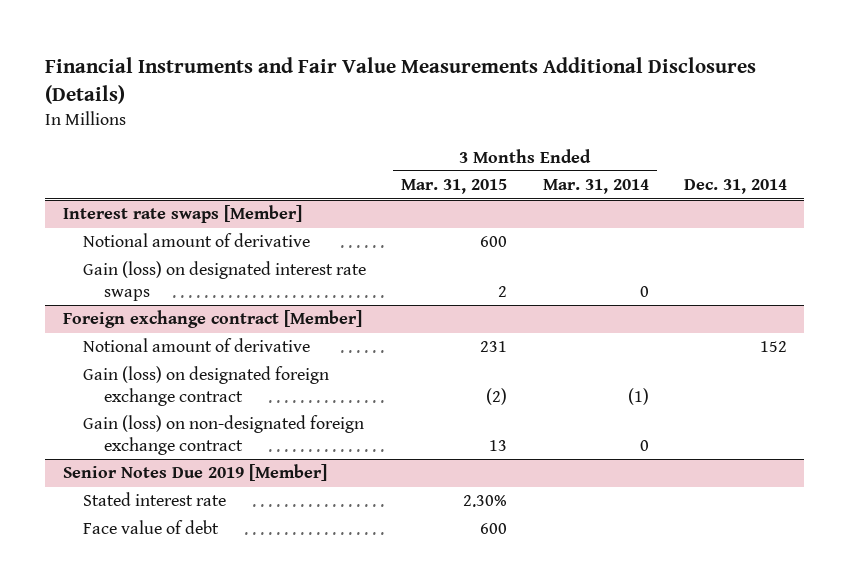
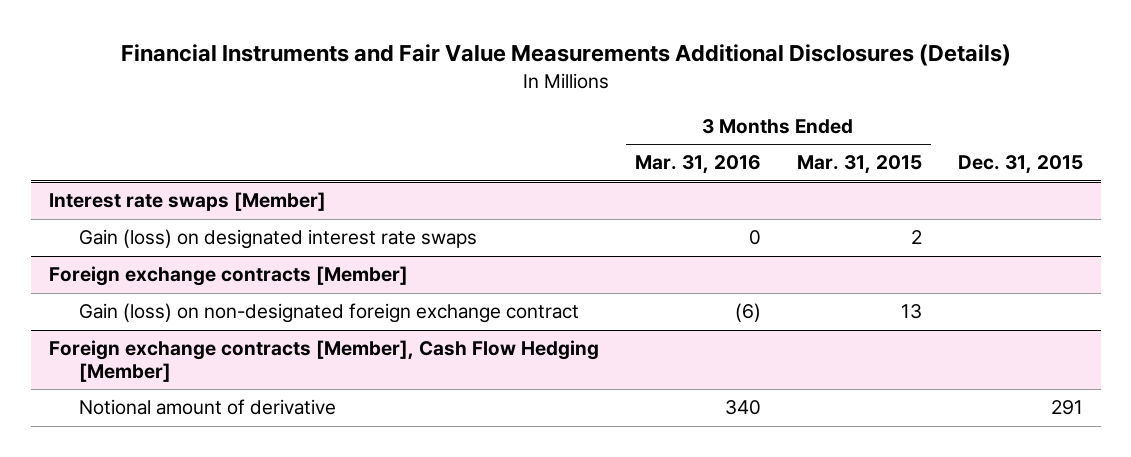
[542,179,649,195] Mar. 31, 2014 -> none
[683,179,787,195] Dec. 31, 2014 -> none
none -> [634,155,761,175] Mar. 31, 2016
none -> [957,155,1083,175] Dec. 31, 2015
[83,233,311,248] Notional amount of derivative -> none
[83,338,311,353] Notional amount of derivative -> none
[83,366,330,407] Gain (loss) on designated foreign exchange contract -> none
[63,310,363,329] Foreign exchange contract [Member] -> [48,266,408,287] Foreign exchange contracts [Member]
[63,464,328,482] Senior Notes Due 2019 [Member] -> none
[83,492,227,507] Stated interest rate -> none
[83,520,220,535] Face value of debt -> none
none -> [48,340,599,382] Foreign exchange contracts [Member], Cash Flow Hedging [Member]
none -> [79,399,337,416] Notional amount of derivative

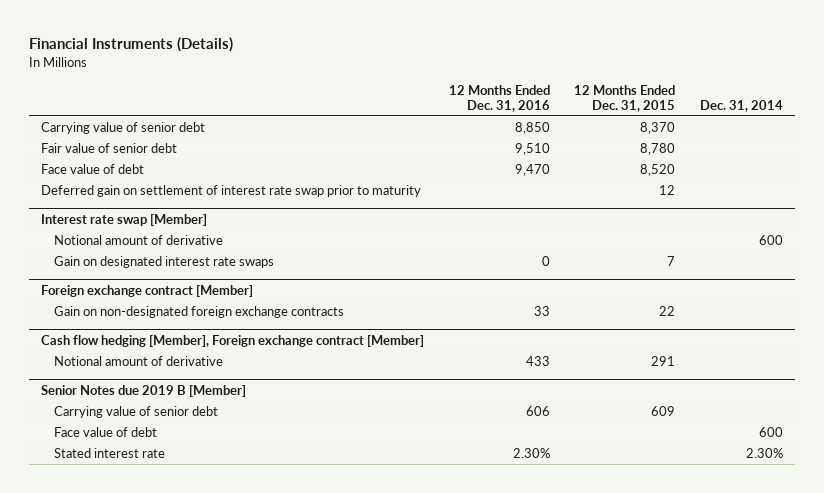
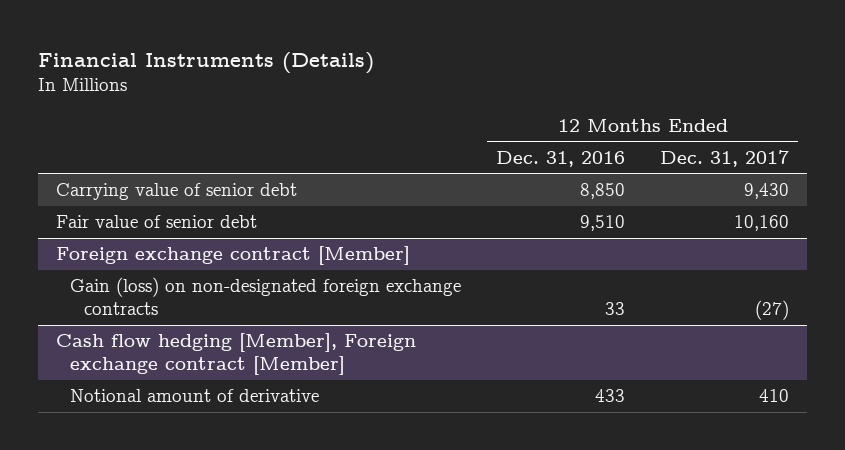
[574,84,676,112] 12 Months Ended Dec. 31, 2015 -> none
[699,99,783,112] Dec. 31, 2014 -> none
none -> [660,149,790,167] Dec. 31, 2017
[41,164,145,175] Face value of debt -> none
[41,185,422,198] Deferred gain on settlement of interest rate swap prior to maturity -> none
[41,213,208,226] Interest rate swap [Member] -> none
[53,235,223,246] Notional amount of derivative -> none
[53,256,274,269] Gain on designated interest rate swaps -> none
[53,306,344,319] Gain on non-designated foreign exchange contracts -> [69,277,461,316] Gain (loss) on non-designated foreign exchange contracts
[41,384,247,397] Senior Notes due 2019 B [Member] -> none
[53,406,218,419] Carrying value of senior debt -> none
[53,427,157,438] Face value of debt -> none
[53,448,165,459] Stated interest rate -> none

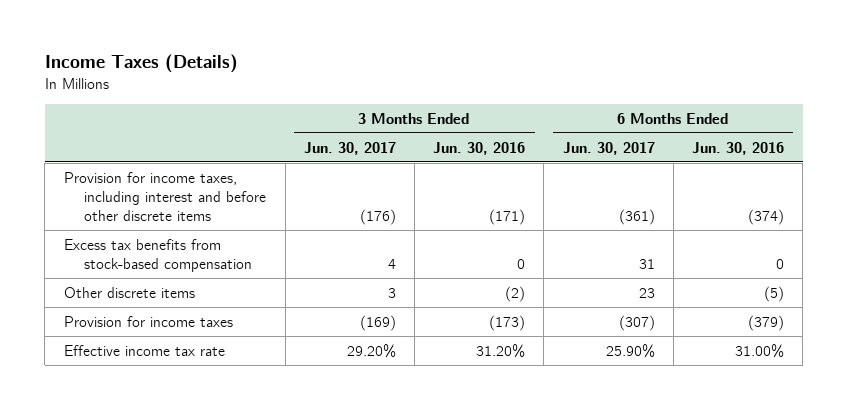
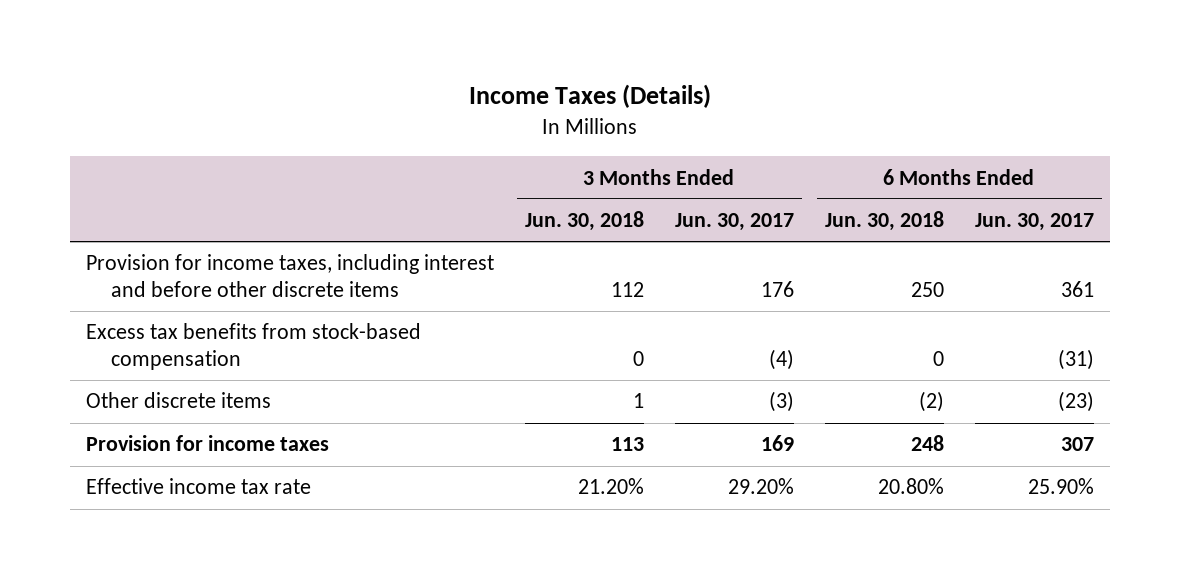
[433,141,526,155] Jun. 30, 2016 -> none
[692,141,785,155] Jun. 30, 2016 -> none
none -> [524,211,644,232] Jun. 30, 2018
none -> [824,211,944,232] Jun. 30, 2018
[359,209,396,226] (176) -> [760,281,794,298] 176
[618,209,655,226] (361) -> [1060,281,1094,298] 361
[387,258,396,269] 4 -> [768,349,794,371] (4)
[638,258,655,269] 31 -> [1057,349,1094,371] (31)
[387,287,396,298] 3 -> [768,391,794,413] (3)
[638,287,655,298] 23 -> [1057,391,1094,413] (23)
[359,314,396,331] (169) -> [760,435,794,452] 169
[618,314,655,331] (307) -> [1060,437,1094,452] 307

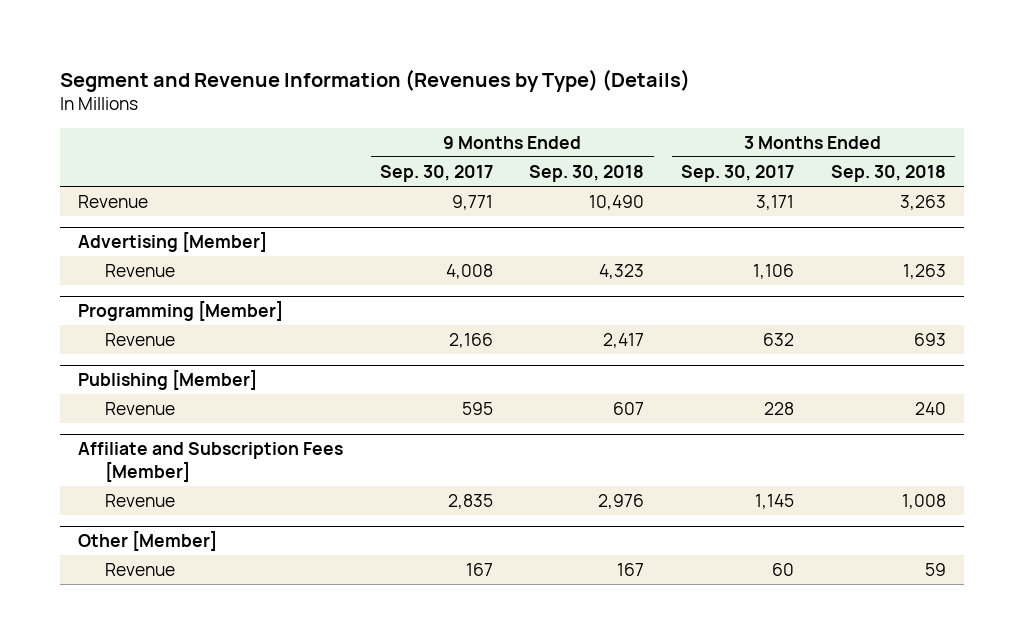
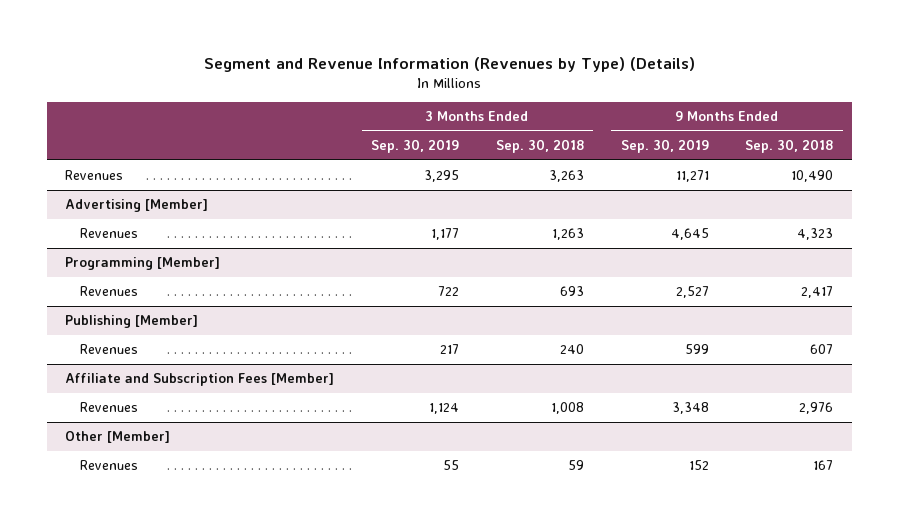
[379,164,493,182] Sep. 30, 2017 -> none
[680,164,794,182] Sep. 30, 2017 -> none
none -> [370,139,459,154] Sep. 30, 2019
none -> [620,139,709,154] Sep. 30, 2019
[78,194,149,208] Revenue -> [65,170,124,181] Revenues
[105,263,176,277] Revenue -> [80,228,139,239] Revenues
[105,332,176,346] Revenue -> [80,286,139,297] Revenues
[105,401,176,415] Revenue -> [80,344,139,355] Revenues
[105,493,176,507] Revenue -> [80,402,139,413] Revenues
[105,562,176,576] Revenue -> [80,460,139,471] Revenues

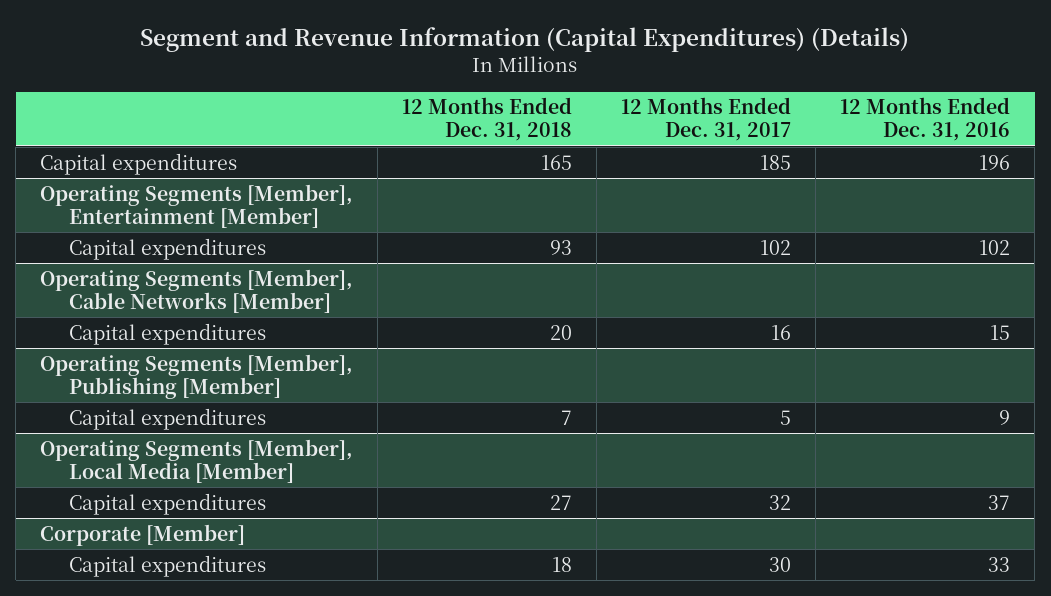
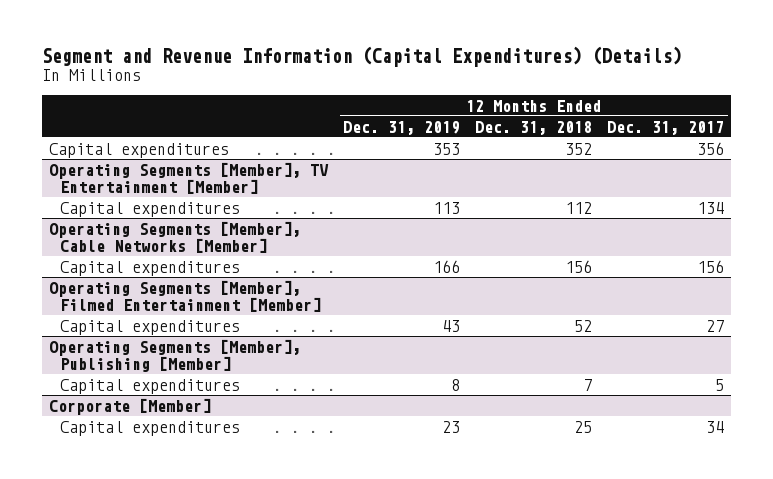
[840,97,1011,142] 12 Months Ended Dec. 31, 2016 -> none
none -> [343,120,461,135] Dec. 31, 2019
[541,154,573,170] 165 -> [565,142,593,155] 352
[760,154,792,170] 185 -> [697,141,725,155] 356
[40,183,354,228] Operating Segments [Member], Entertainment [Member] -> [49,161,330,195] Operating Segments [Member], TV Entertainment [Member]
[550,239,573,255] 93 -> [565,201,593,214] 112
[760,239,792,255] 102 -> [697,201,725,214] 134
[550,324,573,340] 20 -> [565,259,593,273] 156
[771,324,792,340] 16 -> [697,259,725,273] 156
none -> [49,279,321,313] Operating Segments [Member], Filmed Entertainment [Member]
none -> [59,319,240,335] Capital expenditures
[40,438,354,483] Operating Segments [Member], Local Media [Member] -> none
[69,492,267,515] Capital expenditures -> none
[552,556,573,572] 18 -> [574,420,593,433] 25
[769,556,792,572] 30 -> [706,420,725,433] 34

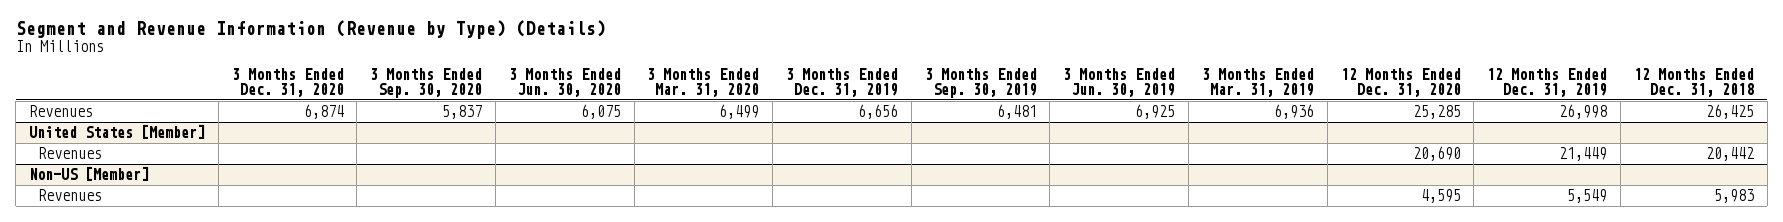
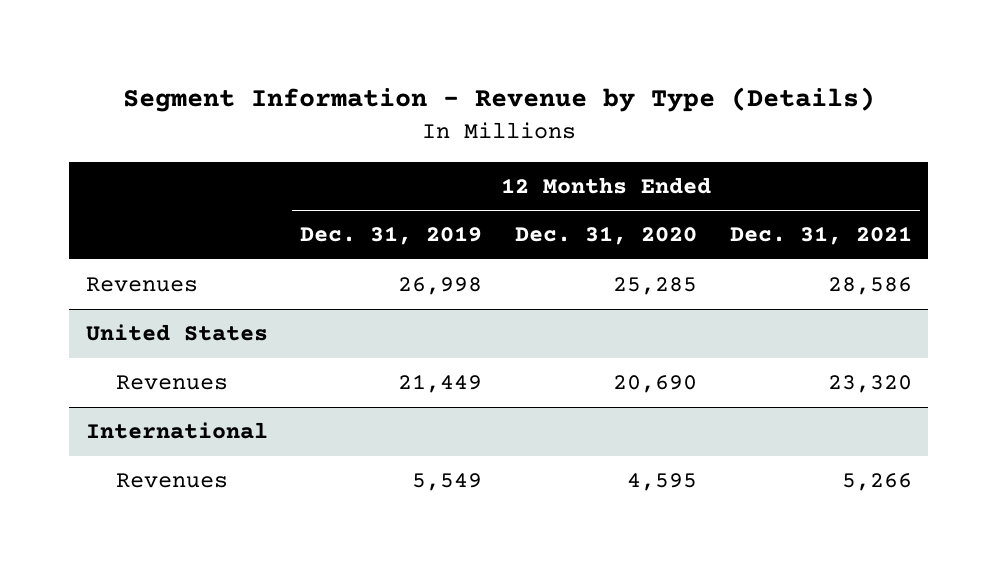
[15,19,606,39] Segment and Revenue Information (Revenue by Type) (Details) -> [122,87,875,113] Segment Information - Revenue by Type (Details)
[231,68,344,97] 3 Months Ended Dec. 31, 2020 -> none
[370,68,483,98] 3 Months Ended Sep. 30, 2020 -> none
[508,68,621,97] 3 Months Ended Jun. 30, 2020 -> none
[647,68,760,97] 3 Months Ended Mar. 31, 2020 -> none
[786,68,899,97] 3 Months Ended Dec. 31, 2019 -> none
[924,68,1037,98] 3 Months Ended Sep. 30, 2019 -> none
[1063,68,1176,97] 3 Months Ended Jun. 30, 2019 -> none
[1201,68,1314,97] 3 Months Ended Mar. 31, 2019 -> none
[1633,68,1754,97] 12 Months Ended Dec. 31, 2018 -> none
none -> [730,226,913,246] Dec. 31, 2021
[28,124,205,140] United States [Member] -> [85,324,268,342] United States
[28,166,149,182] Non-US [Member] -> [85,422,268,440] International

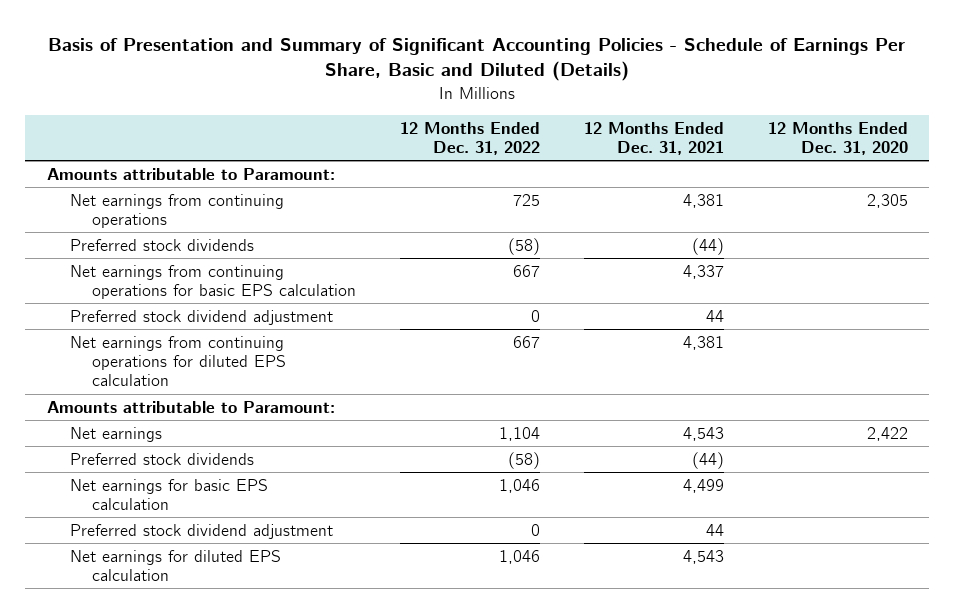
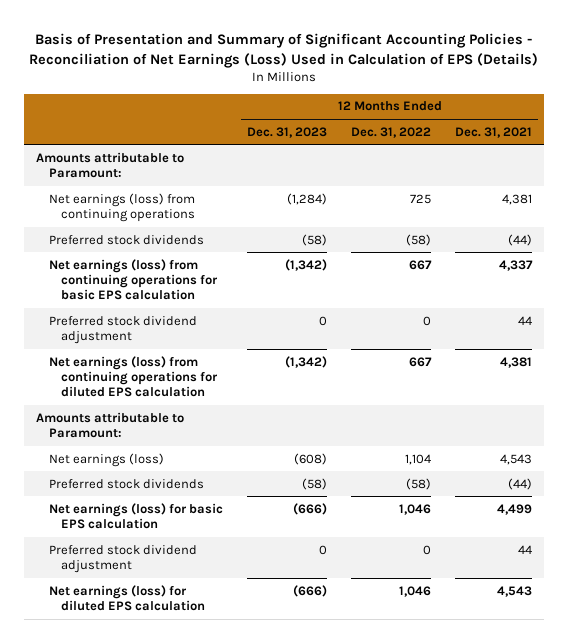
[48,37,906,82] Basis of Presentation and Summary of Significant Accounting Policies - Schedule of Earnings Per Share, Basic and Diluted (Details) -> [29,32,539,68] Basis of Presentation and Summary of Significant Accounting Policies - Reconciliation of Net Earnings (Loss) Used in Calculation of EPS (Details)
[767,121,908,156] 12 Months Ended Dec. 31, 2020 -> none
none -> [246,126,327,138] Dec. 31, 2023
[69,193,284,228] Net earnings from continuing operations -> [48,192,196,222] Net earnings (loss) from continuing operations
[69,264,357,299] Net earnings from continuing operations for basic EPS calculation -> [48,258,219,301] Net earnings (loss) from continuing operations for basic EPS calculation
[69,335,287,387] Net earnings from continuing operations for diluted EPS calculation -> [48,355,219,398] Net earnings (loss) from continuing operations for diluted EPS calculation
[69,426,162,442] Net earnings -> [48,452,164,467] Net earnings (loss)
[69,478,268,510] Net earnings for basic EPS calculation -> [48,502,223,529] Net earnings (loss) for basic EPS calculation
[69,549,281,581] Net earnings for diluted EPS calculation -> [48,584,206,611] Net earnings (loss) for diluted EPS calculation

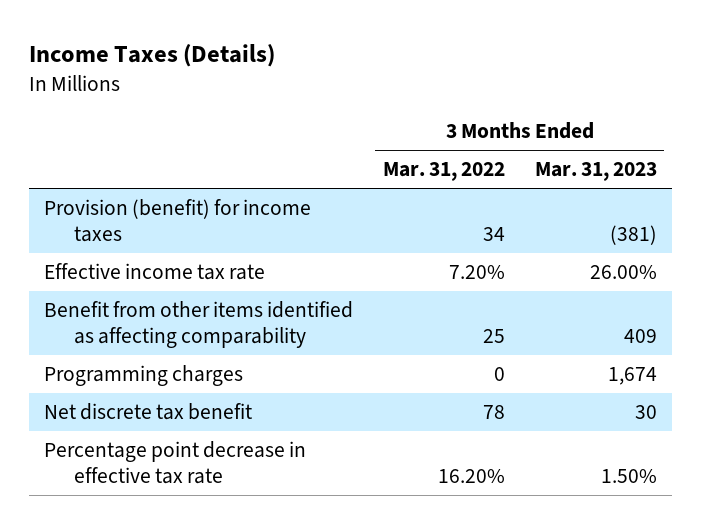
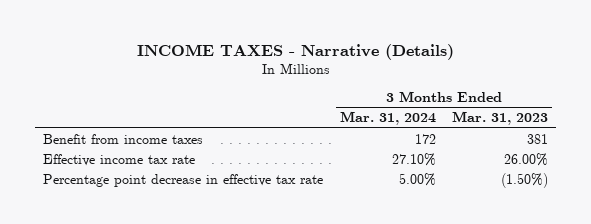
[29,44,276,68] Income Taxes (Details) -> [136,44,454,61] INCOME TAXES - Narrative (Details)
[382,162,505,182] Mar. 31, 2022 -> none
none -> [339,111,436,126] Mar. 31, 2024
[44,198,312,243] Provision (benefit) for income taxes -> [43,133,204,144] Benefit from income taxes
[609,225,657,246] (381) -> [526,133,548,144] 381
[44,300,354,349] Benefit from other items identified as affecting comparability -> none
[44,364,244,386] Programming charges -> none
[44,402,253,420] Net discrete tax benefit -> none
[600,469,657,484] 1.50% -> [500,172,548,188] (1.50%)

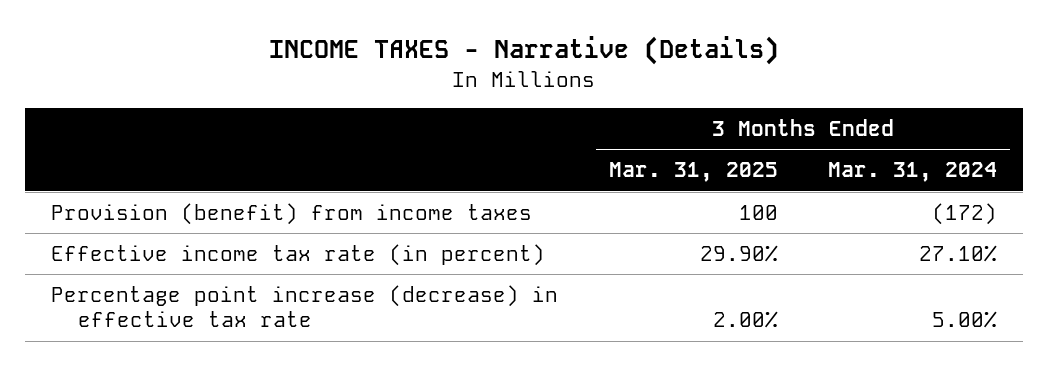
[451,111,548,126] Mar. 31, 2023 -> none
none -> [608,162,778,183] Mar. 31, 2025
[43,133,204,144] Benefit from income taxes -> [50,203,532,226] Provision (benefit) from income taxes
[414,133,436,144] 172 -> [932,203,998,226] (172)
[43,153,196,166] Effective income tax rate -> [50,244,545,267] Effective income tax rate (in percent)
[43,173,324,187] Percentage point decrease in effective tax rate -> [50,285,558,328] Percentage point increase (decrease) in effective tax rate

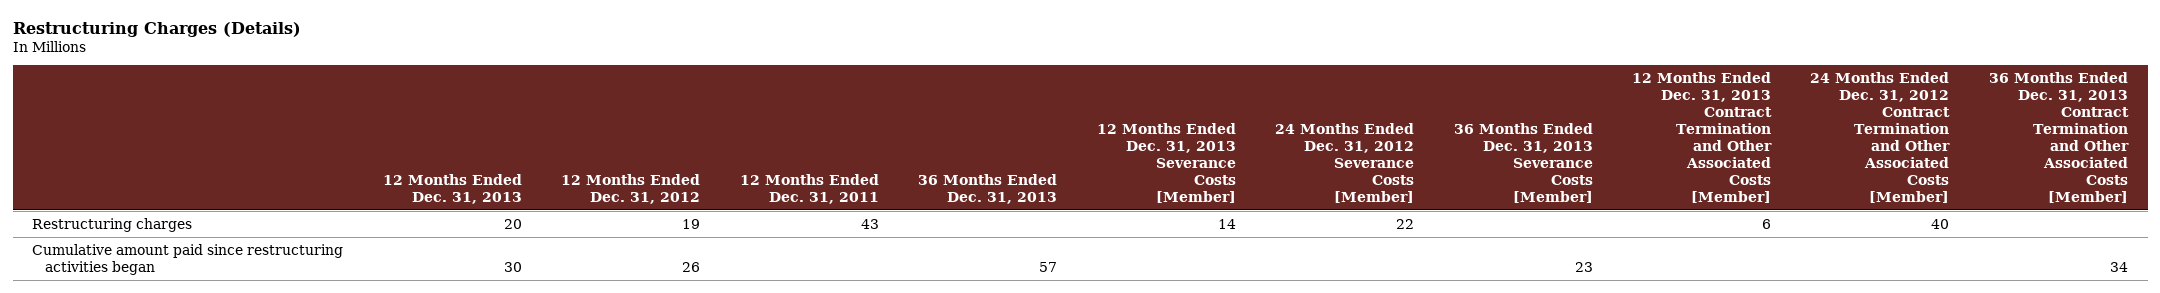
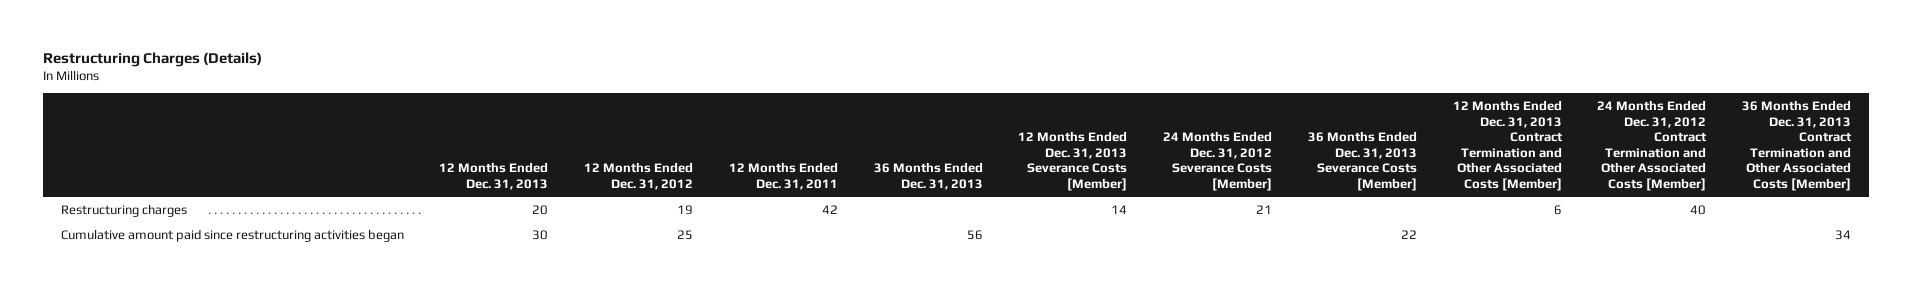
[860,218,879,229] 43 -> [821,204,838,214] 42
[1396,218,1415,229] 22 -> [1256,204,1273,214] 21
[682,261,701,272] 26 -> [677,229,694,240] 25
[1039,261,1058,272] 57 -> [966,229,983,240] 56
[1574,261,1593,272] 23 -> [1400,229,1417,239] 22

